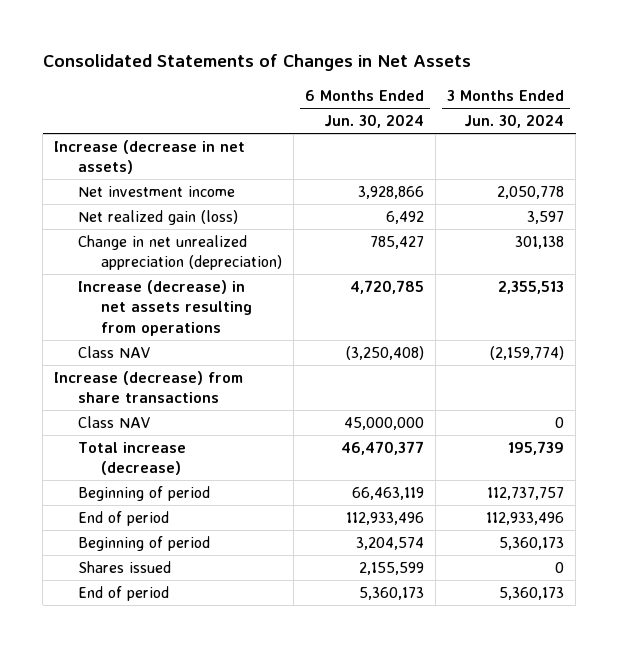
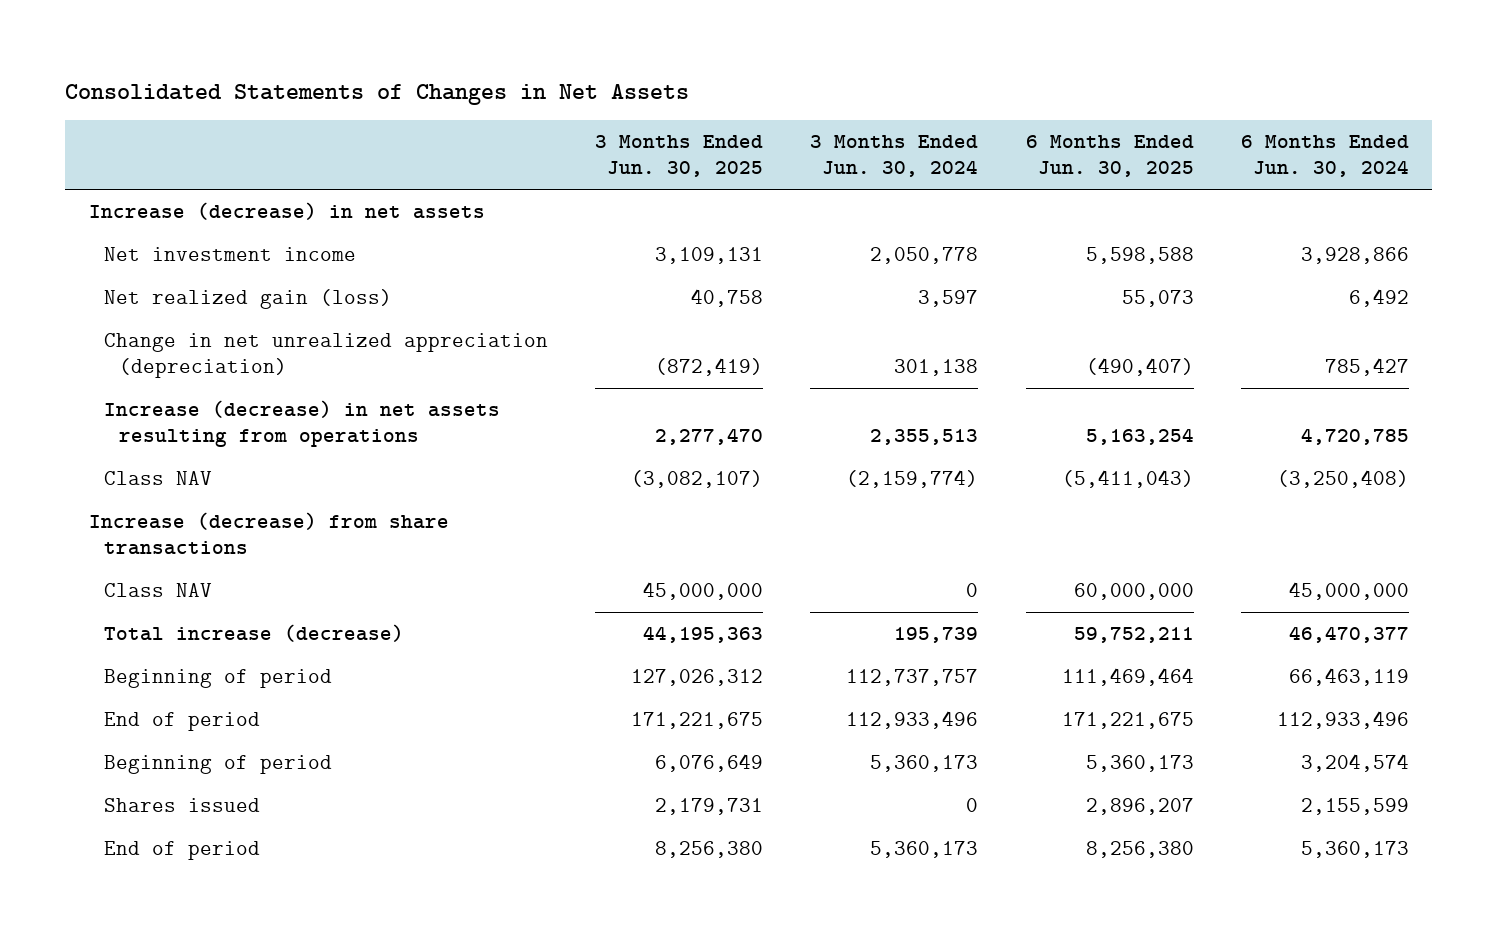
none -> [595,134,764,178] 3 Months Ended Jun. 30, 2025
none -> [1025,134,1194,178] 6 Months Ended Jun. 30, 2025
[54,139,246,175] Increase (decrease in net assets) -> [88,201,485,220] Increase (decrease) in net assets

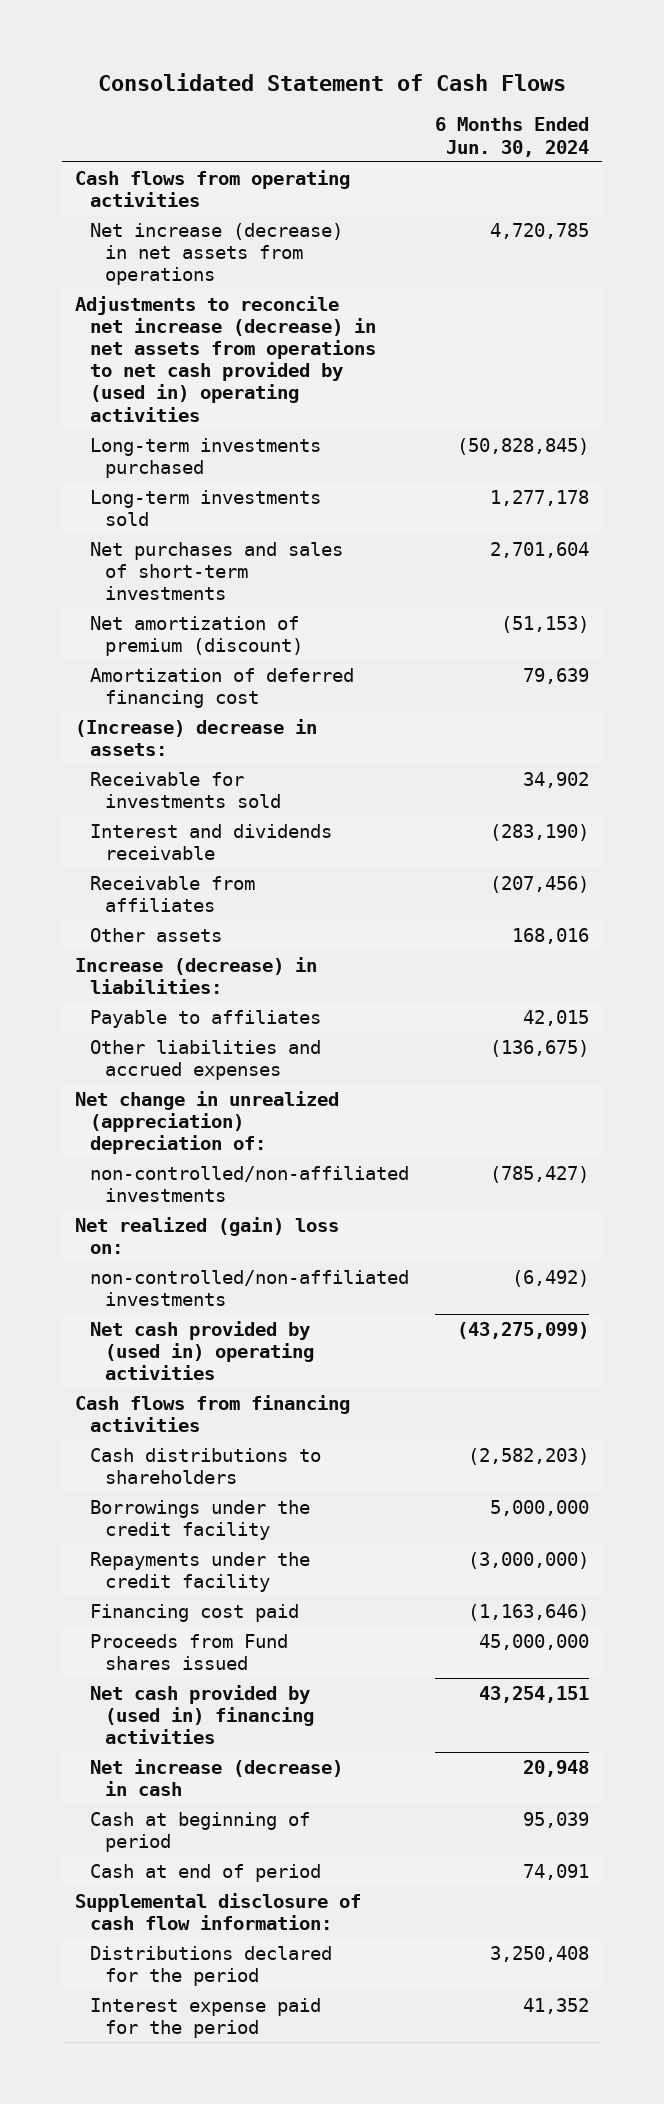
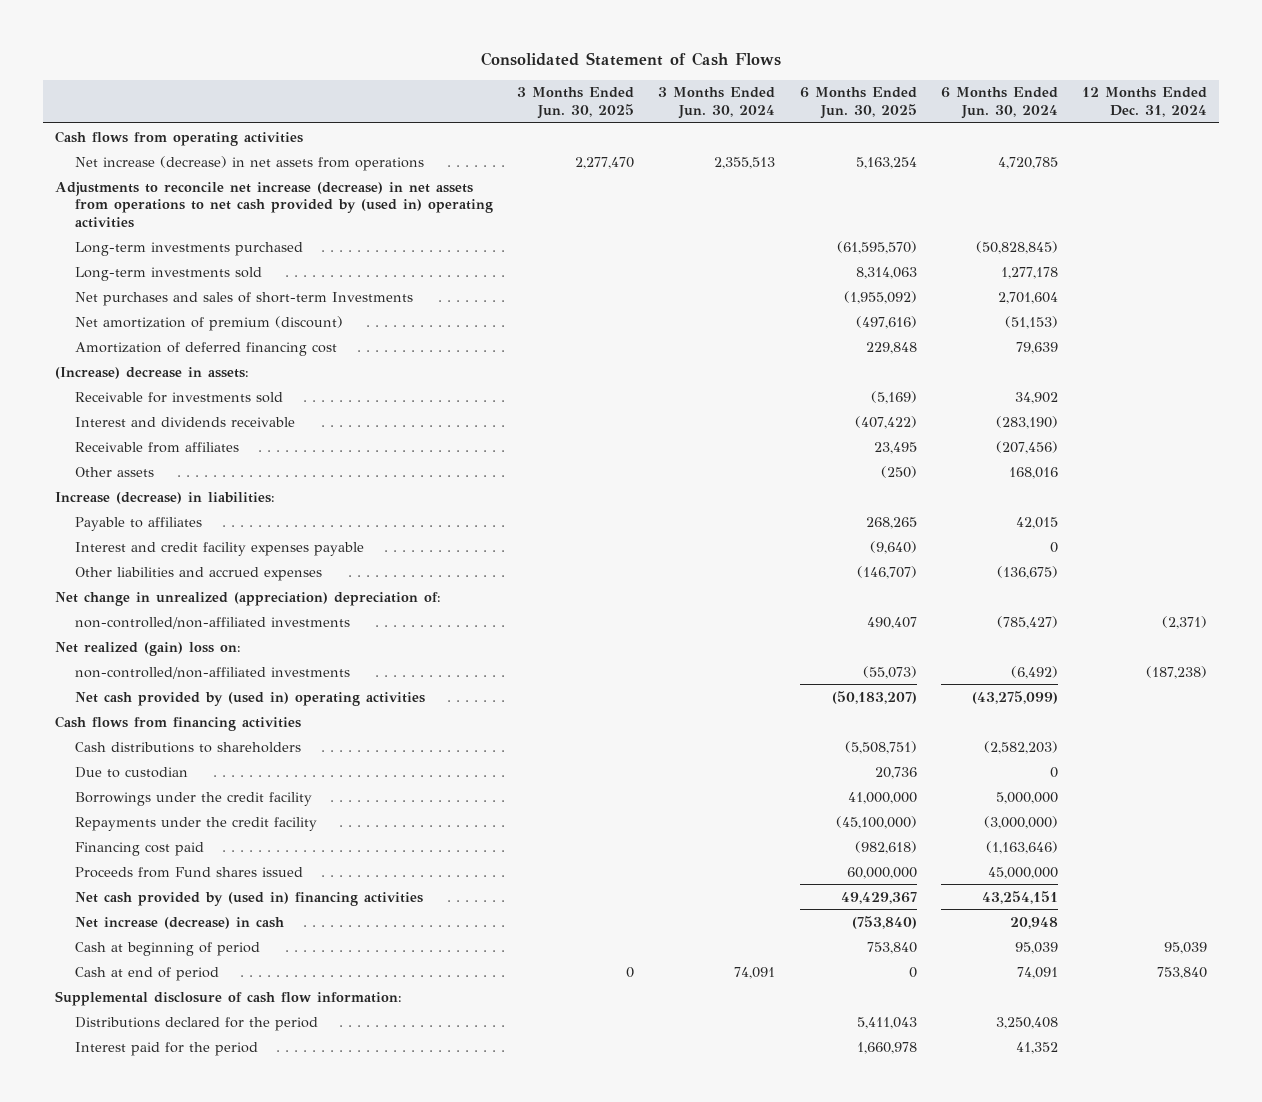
none -> [517,87,635,119] 3 Months Ended Jun. 30, 2025
none -> [658,87,776,119] 3 Months Ended Jun. 30, 2024
none -> [799,87,917,119] 6 Months Ended Jun. 30, 2025
none -> [1082,87,1208,117] 12 Months Ended Dec. 31, 2024
[89,541,343,601] Net purchases and sales of short-term investments -> [74,291,413,306] Net purchases and sales of short-term Investments
none -> [74,541,364,556] Interest and credit facility expenses payable
none -> [74,766,188,778] Due to custodian
[89,1997,321,2038] Interest expense paid for the period -> [74,1041,258,1056] Interest paid for the period

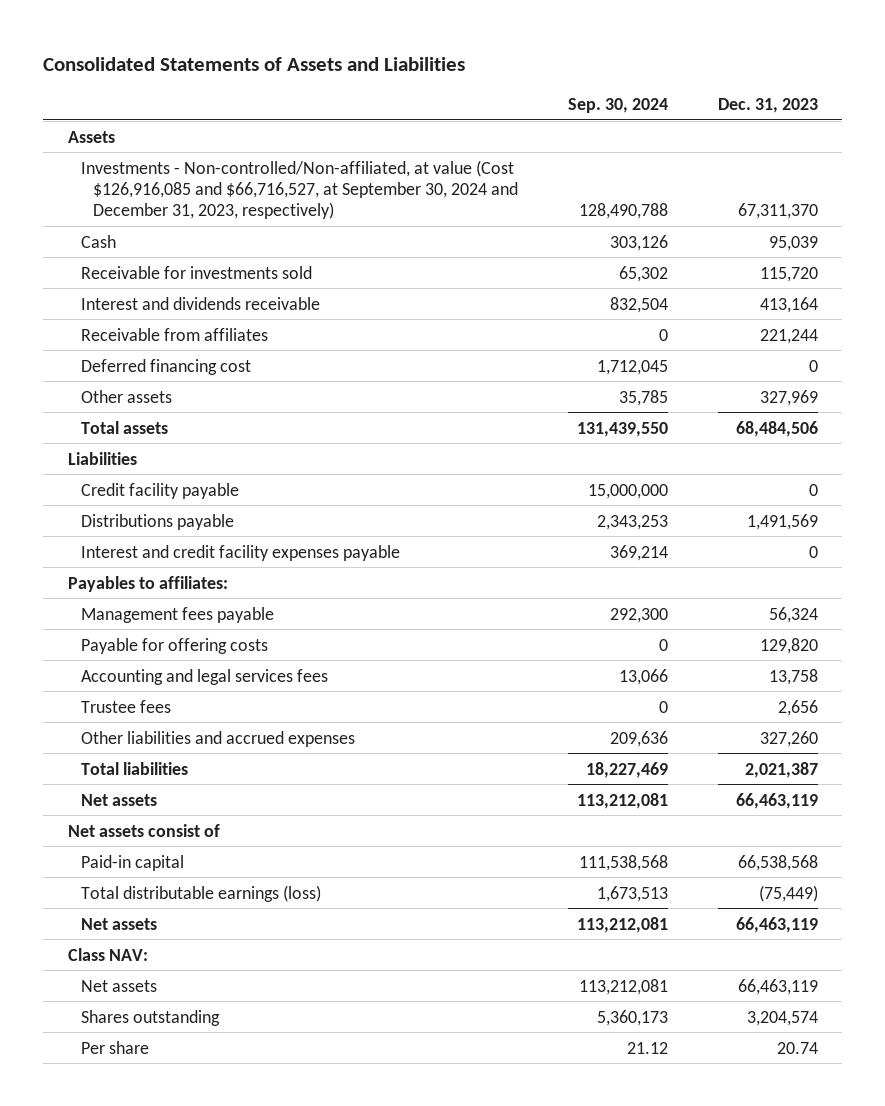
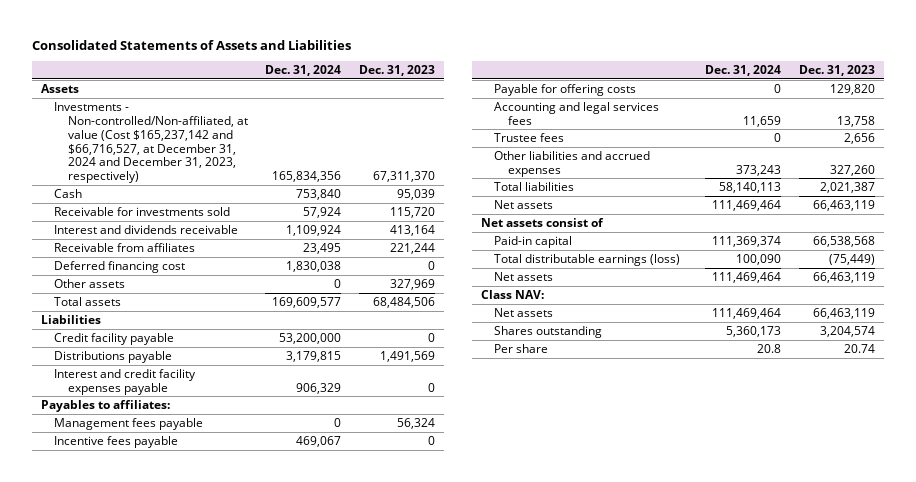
[568,98,669,114] Sep. 30, 2024 -> none
none -> [265,64,342,76] Dec. 31, 2024
[80,159,519,220] Investments - Non-controlled/Non-affiliated, at value (Cost $126,916,085 and $66,716,527, at September 30, 2024 and December 31, 2023, respectively) -> [54,101,248,184] Investments - Non-controlled/Non-affiliated, at value (Cost $165,237,142 and $66,716,527, at December 31, 2024 and December 31, 2023, respectively)
none -> [54,435,179,448] Incentive fees payable

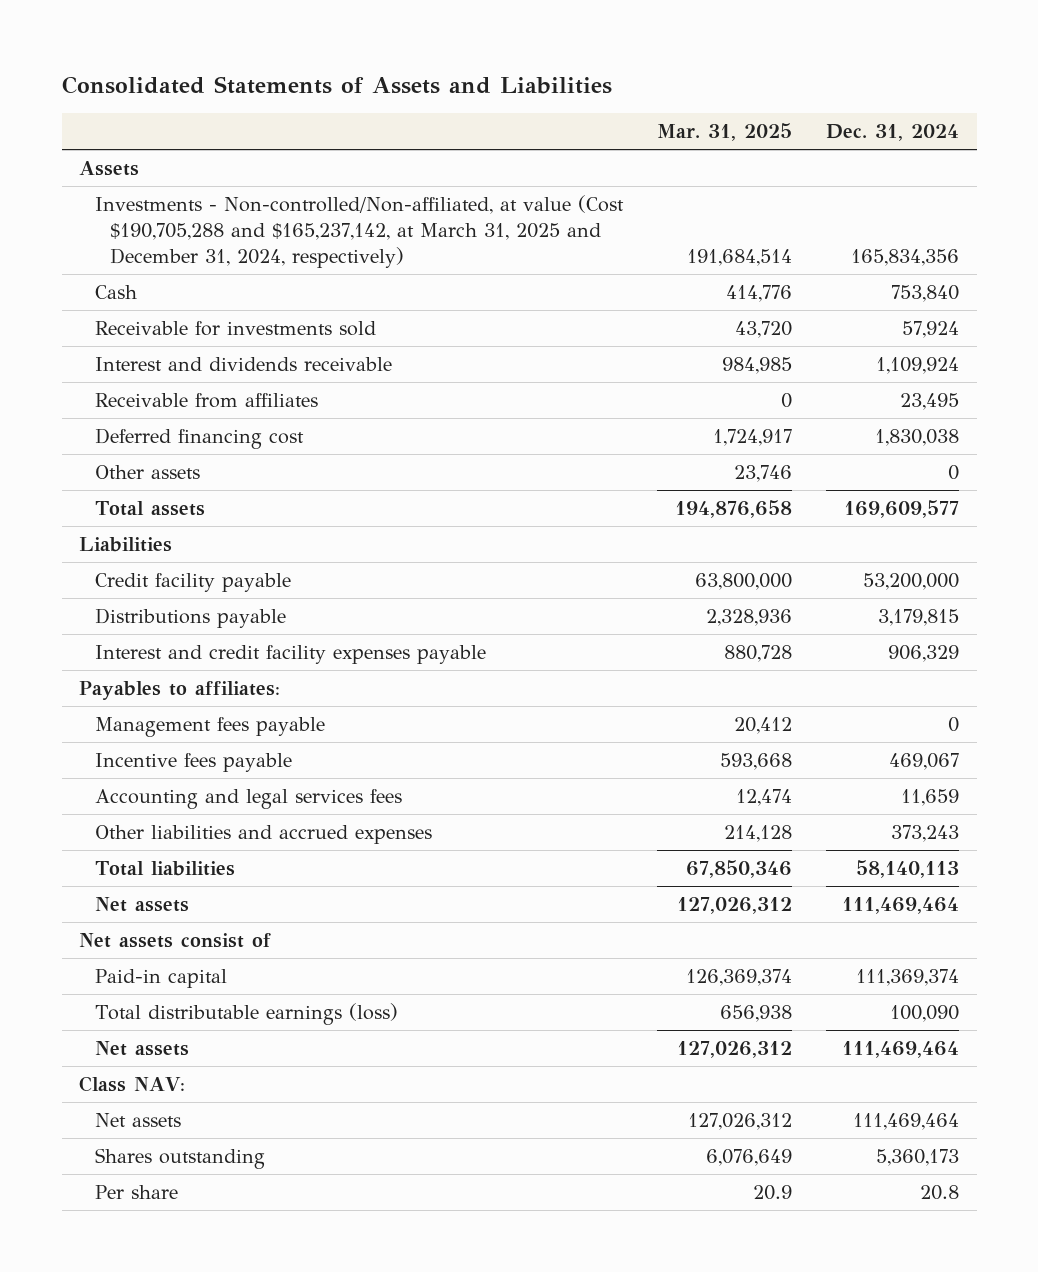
[359,64,436,76] Dec. 31, 2023 -> none
none -> [656,123,792,142] Mar. 31, 2025
[54,101,248,184] Investments - Non-controlled/Non-affiliated, at value (Cost $165,237,142 and $66,716,527, at December 31, 2024 and December 31, 2023, respectively) -> [94,194,624,269] Investments - Non-controlled/Non-affiliated, at value (Cost $190,705,288 and $165,237,142, at March 31, 2025 and December 31, 2024, respectively)
[494,83,637,96] Payable for offering costs -> none
[494,132,565,142] Trustee fees -> none

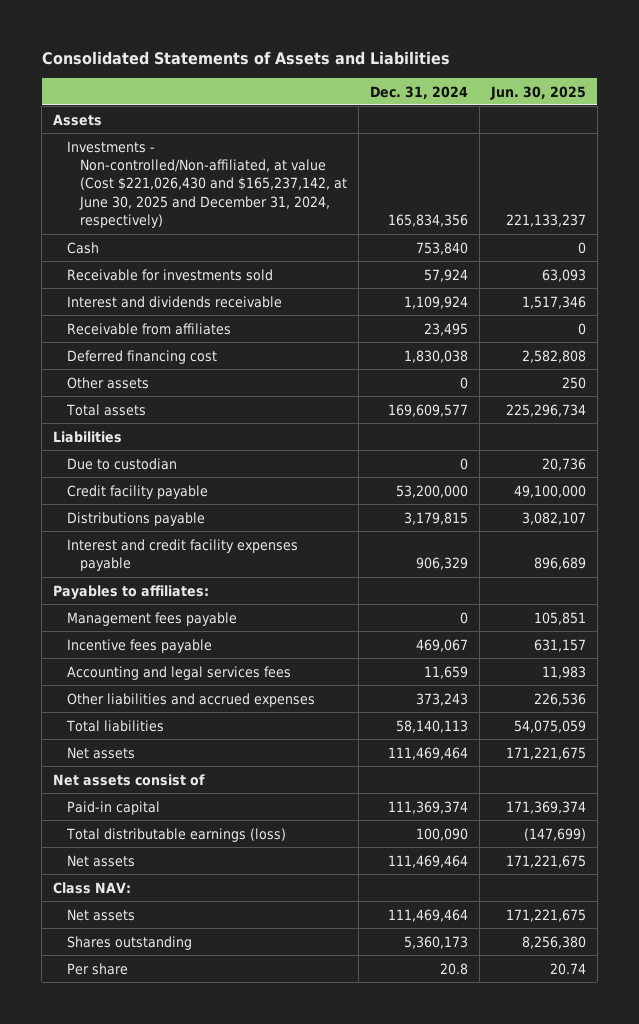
[656,123,792,142] Mar. 31, 2025 -> none
none -> [489,85,586,100] Jun. 30, 2025
[94,194,624,269] Investments - Non-controlled/Non-affiliated, at value (Cost $190,705,288 and $165,237,142, at March 31, 2025 and December 31, 2024, respectively) -> [66,140,348,229] Investments - Non-controlled/Non-affiliated, at value (Cost $221,026,430 and $165,237,142, at June 30, 2025 and December 31, 2024, respectively)
none -> [66,457,177,470] Due to custodian

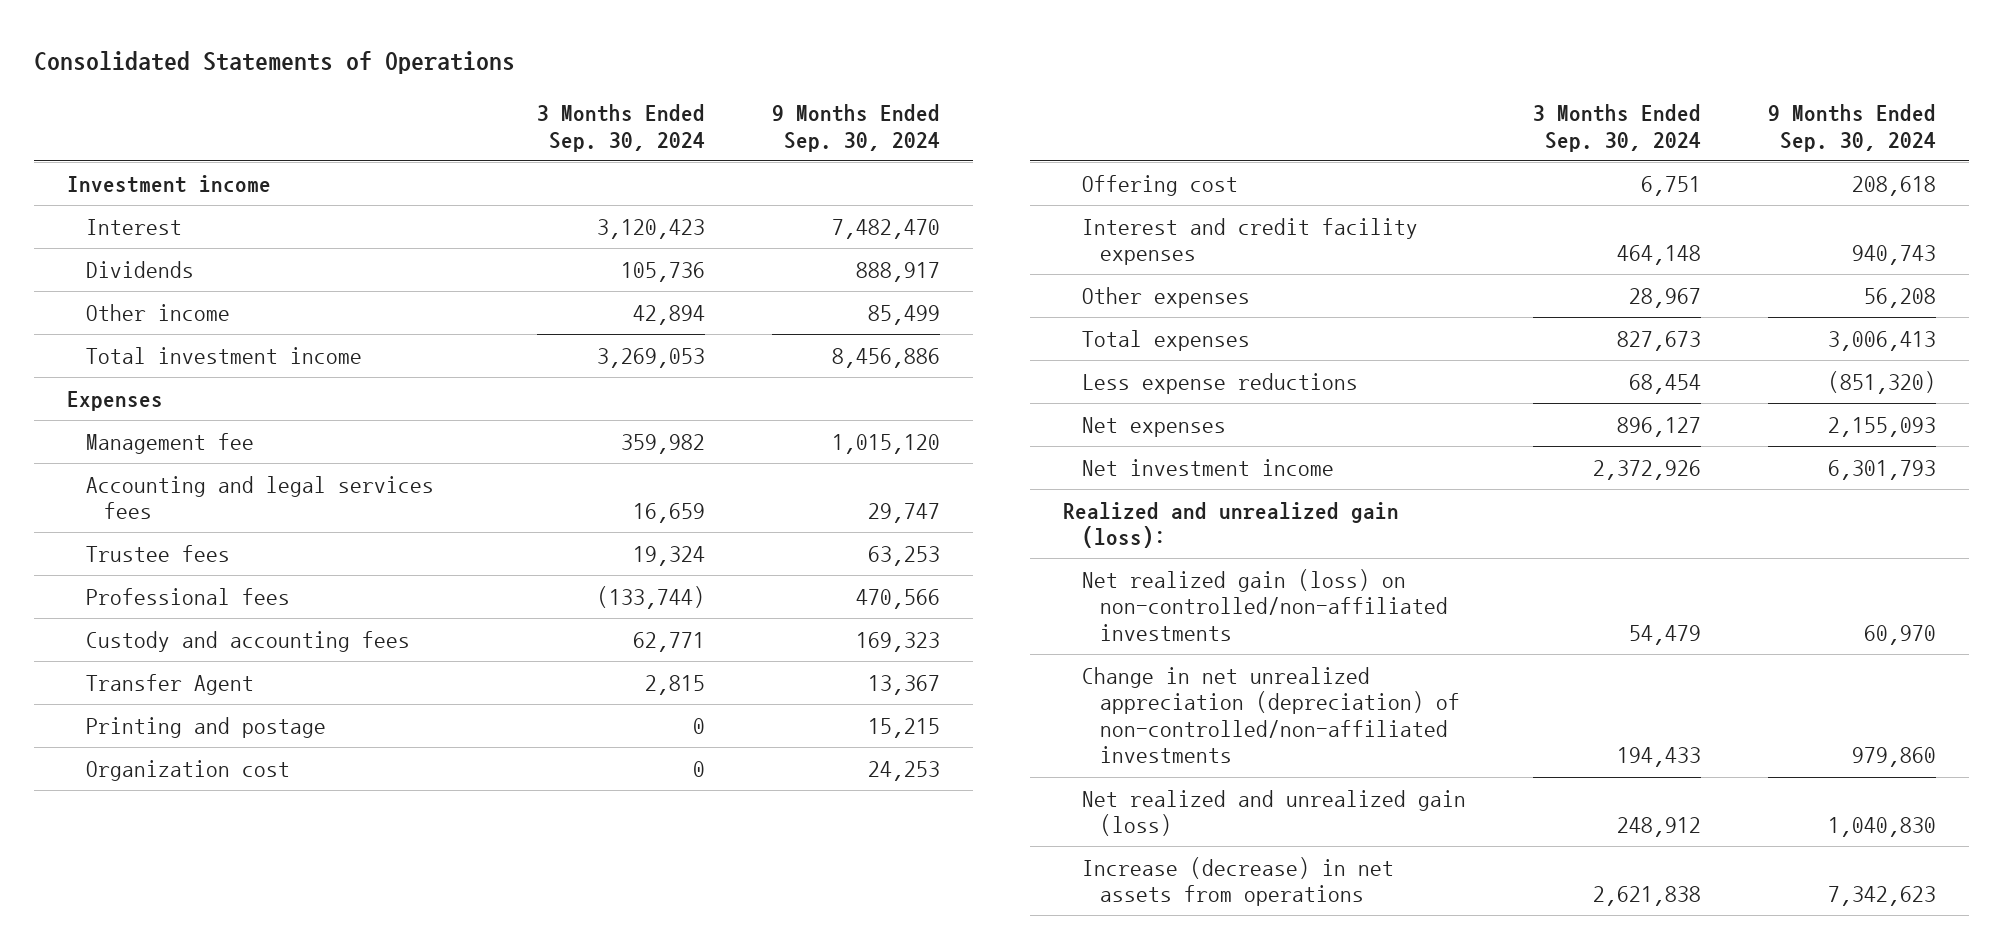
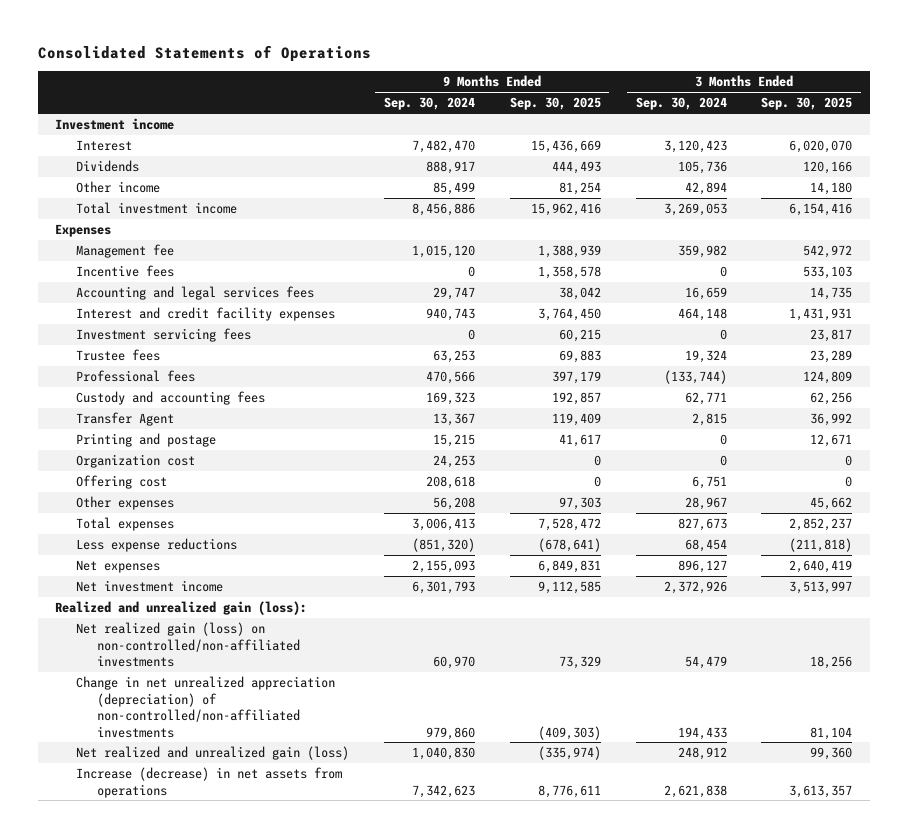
none -> [509,97,601,111] Sep. 30, 2025
none -> [761,97,853,111] Sep. 30, 2025
none -> [75,265,174,278] Incentive fees
[1081,217,1418,266] Interest and credit facility expenses -> [75,307,335,322] Interest and credit facility expenses
none -> [75,328,251,343] Investment servicing fees

